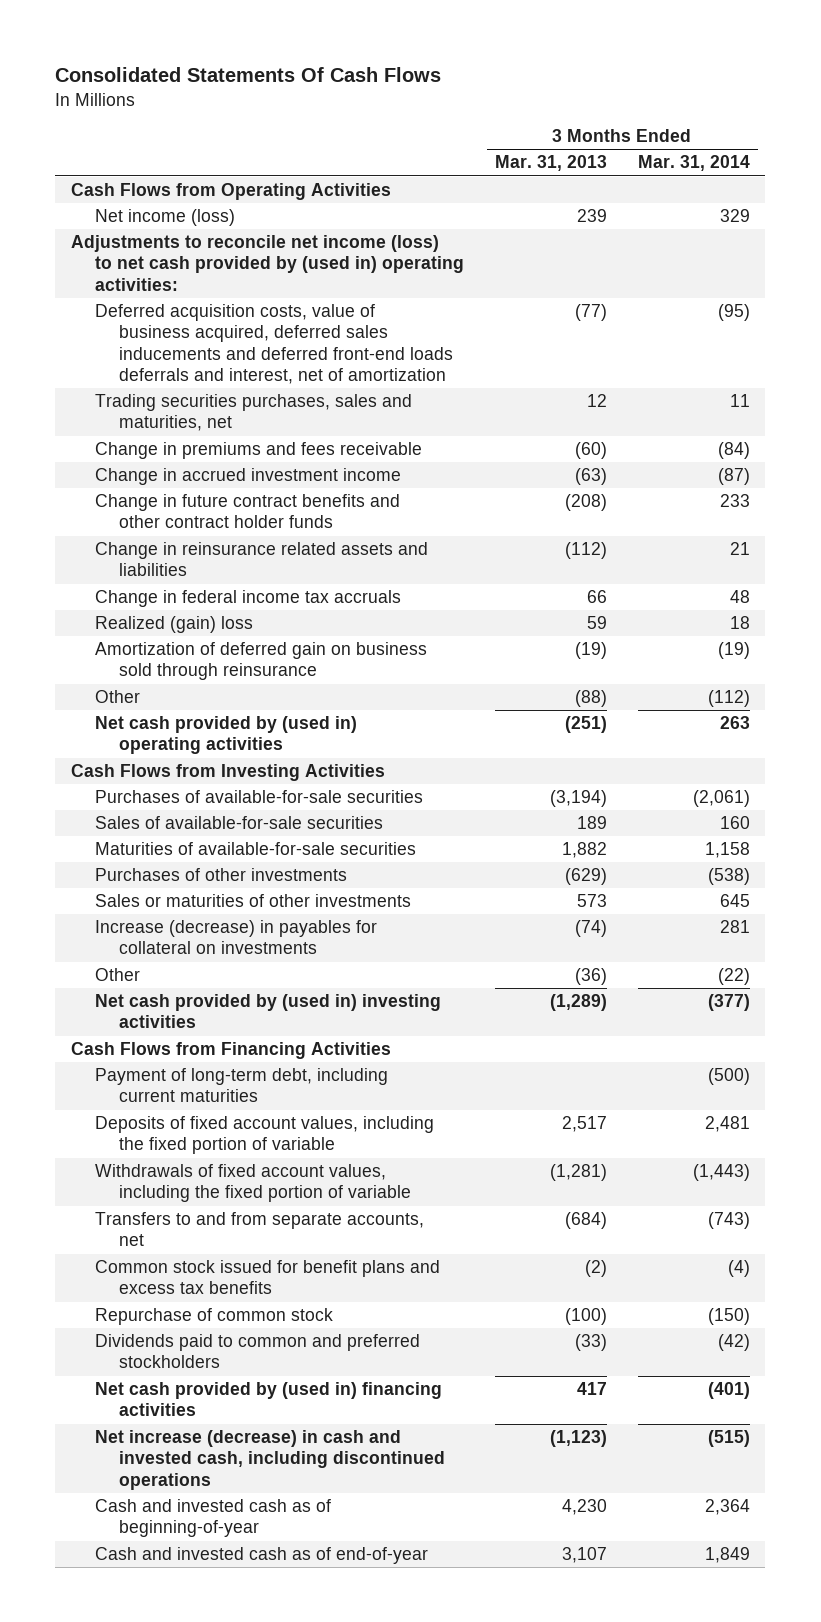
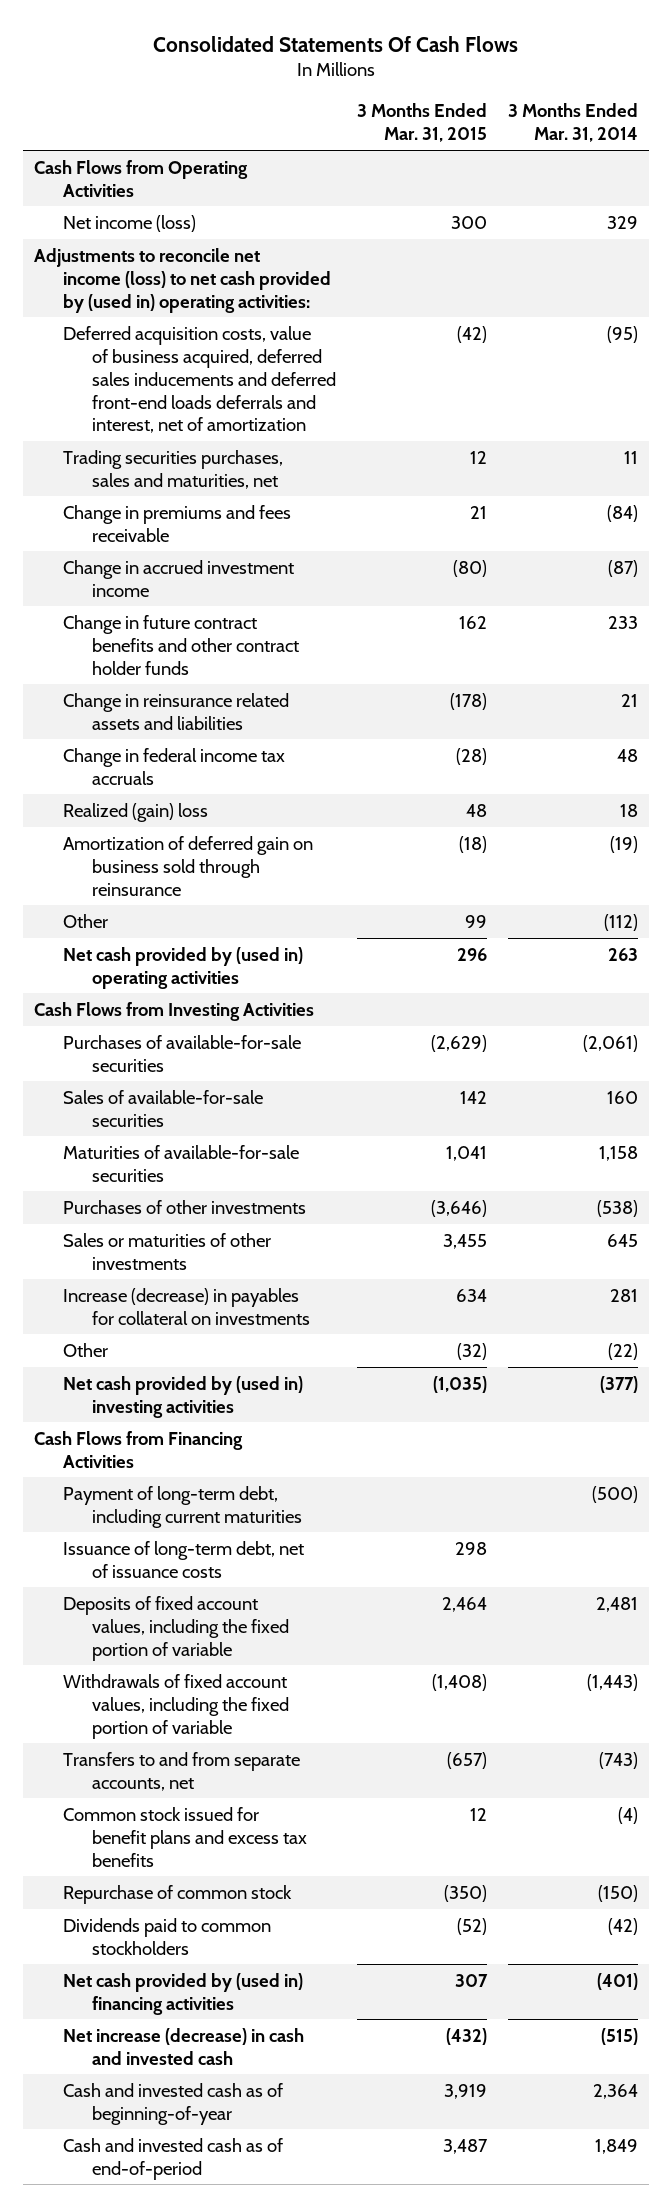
[494,155,607,172] Mar. 31, 2013 -> none
none -> [357,103,488,143] 3 Months Ended Mar. 31, 2015
none -> [62,1540,304,1578] Issuance of long-term debt, net of issuance costs
[94,1334,420,1369] Dividends paid to common and preferred stockholders -> [62,1917,271,1955] Dividends paid to common stockholders
[94,1430,446,1490] Net increase (decrease) in cash and invested cash, including discontinued operations -> [62,2027,304,2065] Net increase (decrease) in cash and invested cash
[94,1547,428,1565] Cash and invested cash as of end-of-year -> [62,2137,283,2180] Cash and invested cash as of end-of-period

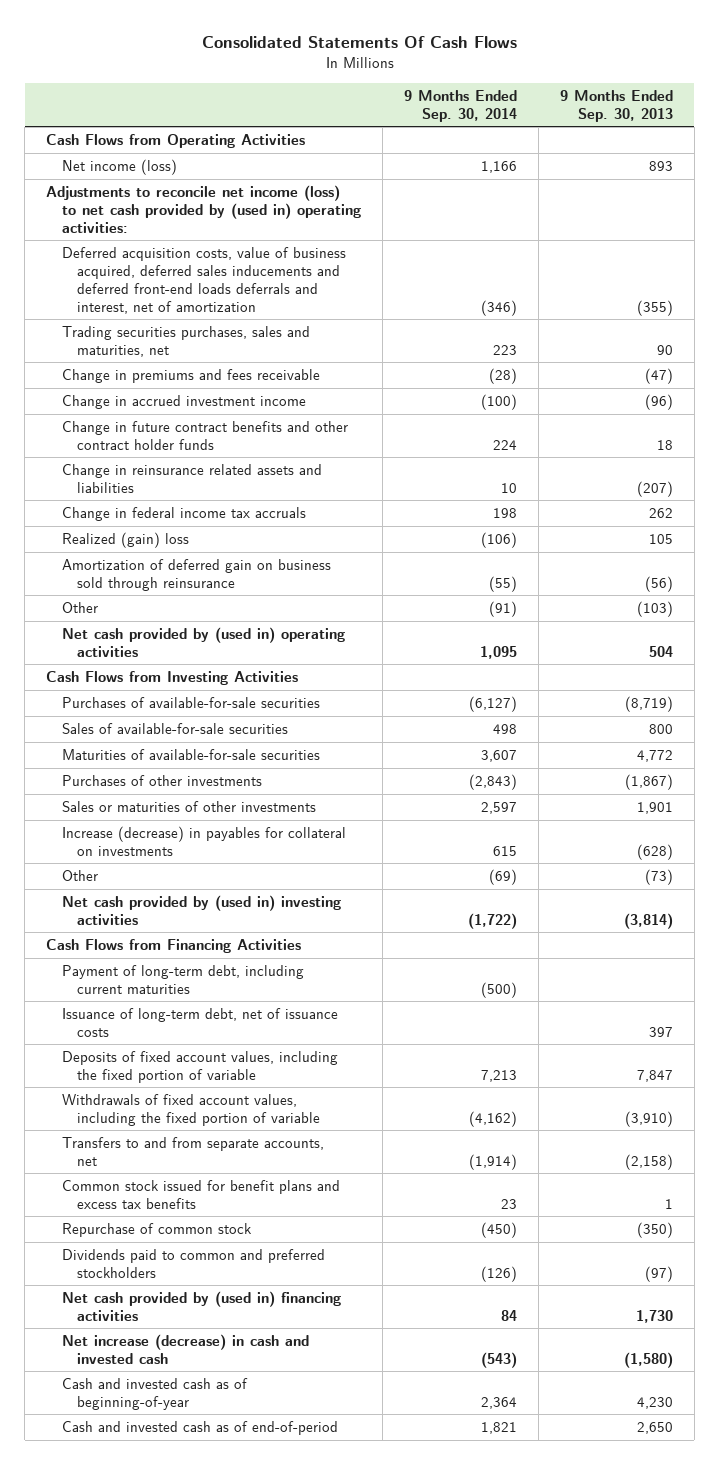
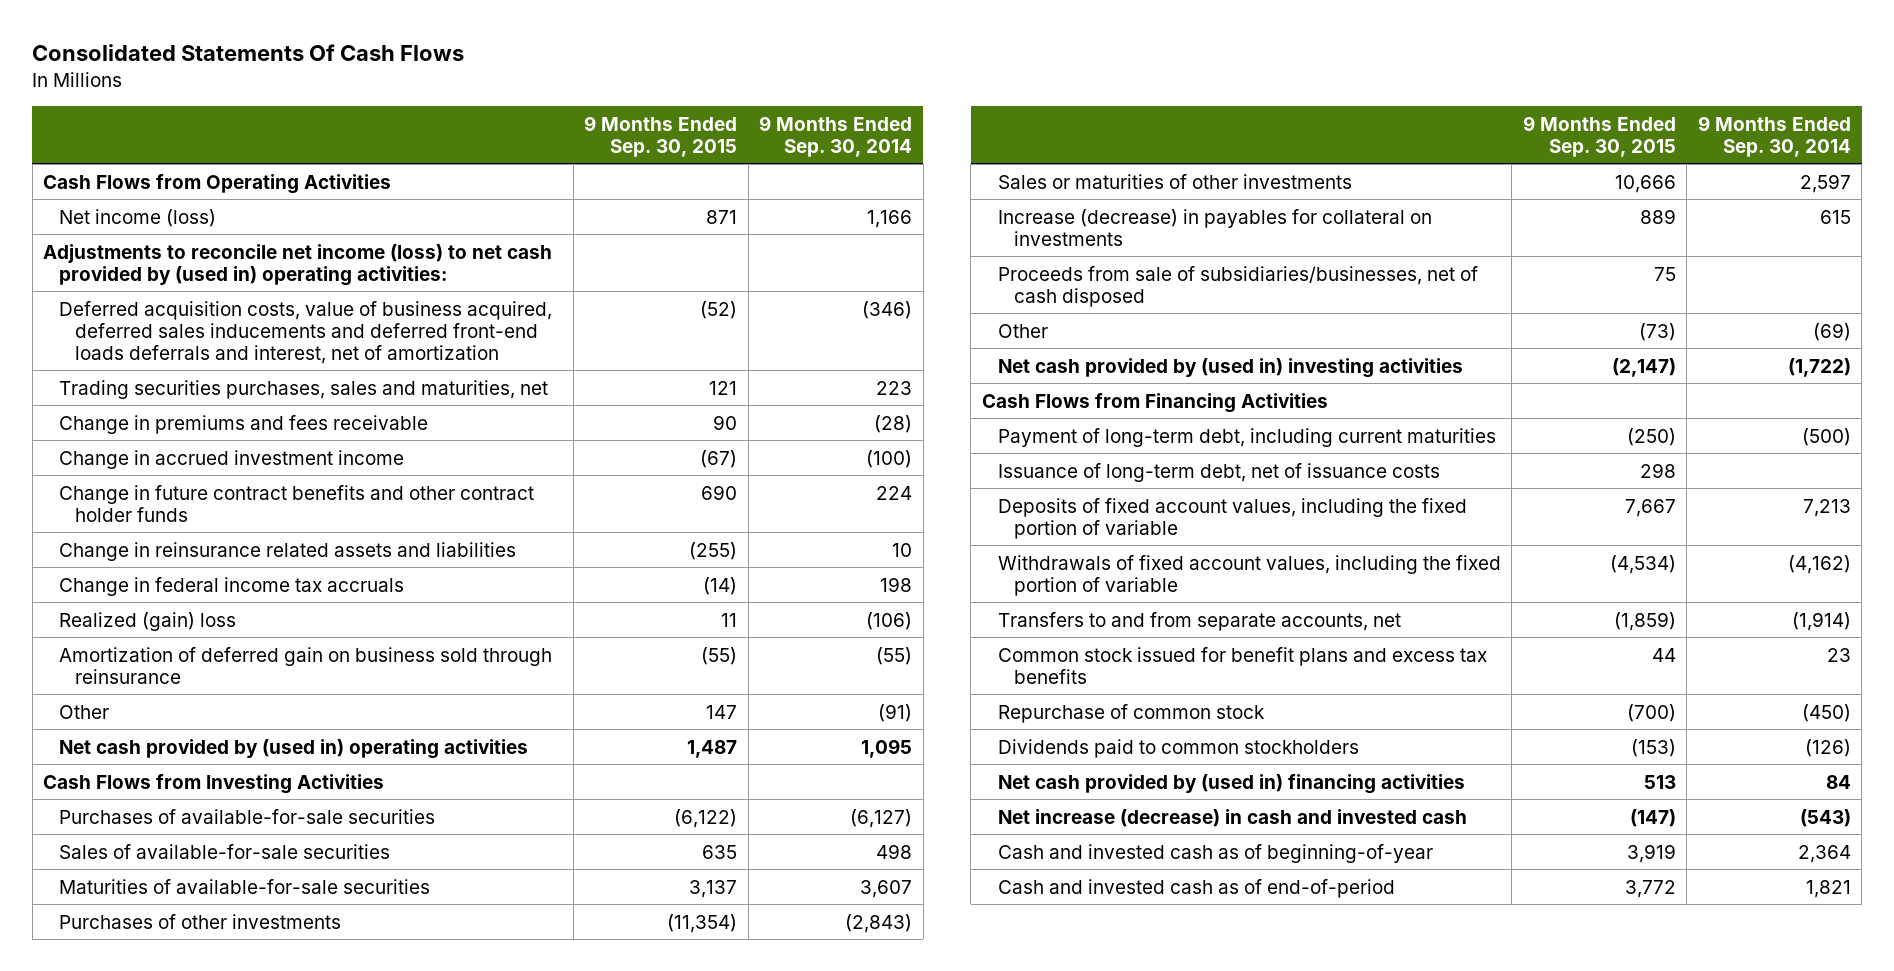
[559,89,673,122] 9 Months Ended Sep. 30, 2013 -> none
none -> [584,115,738,157] 9 Months Ended Sep. 30, 2015
none -> [997,265,1478,307] Proceeds from sale of subsidiaries/businesses, net of cash disposed
[61,1249,325,1278] Dividends paid to common and preferred stockholders -> [997,738,1359,758] Dividends paid to common stockholders

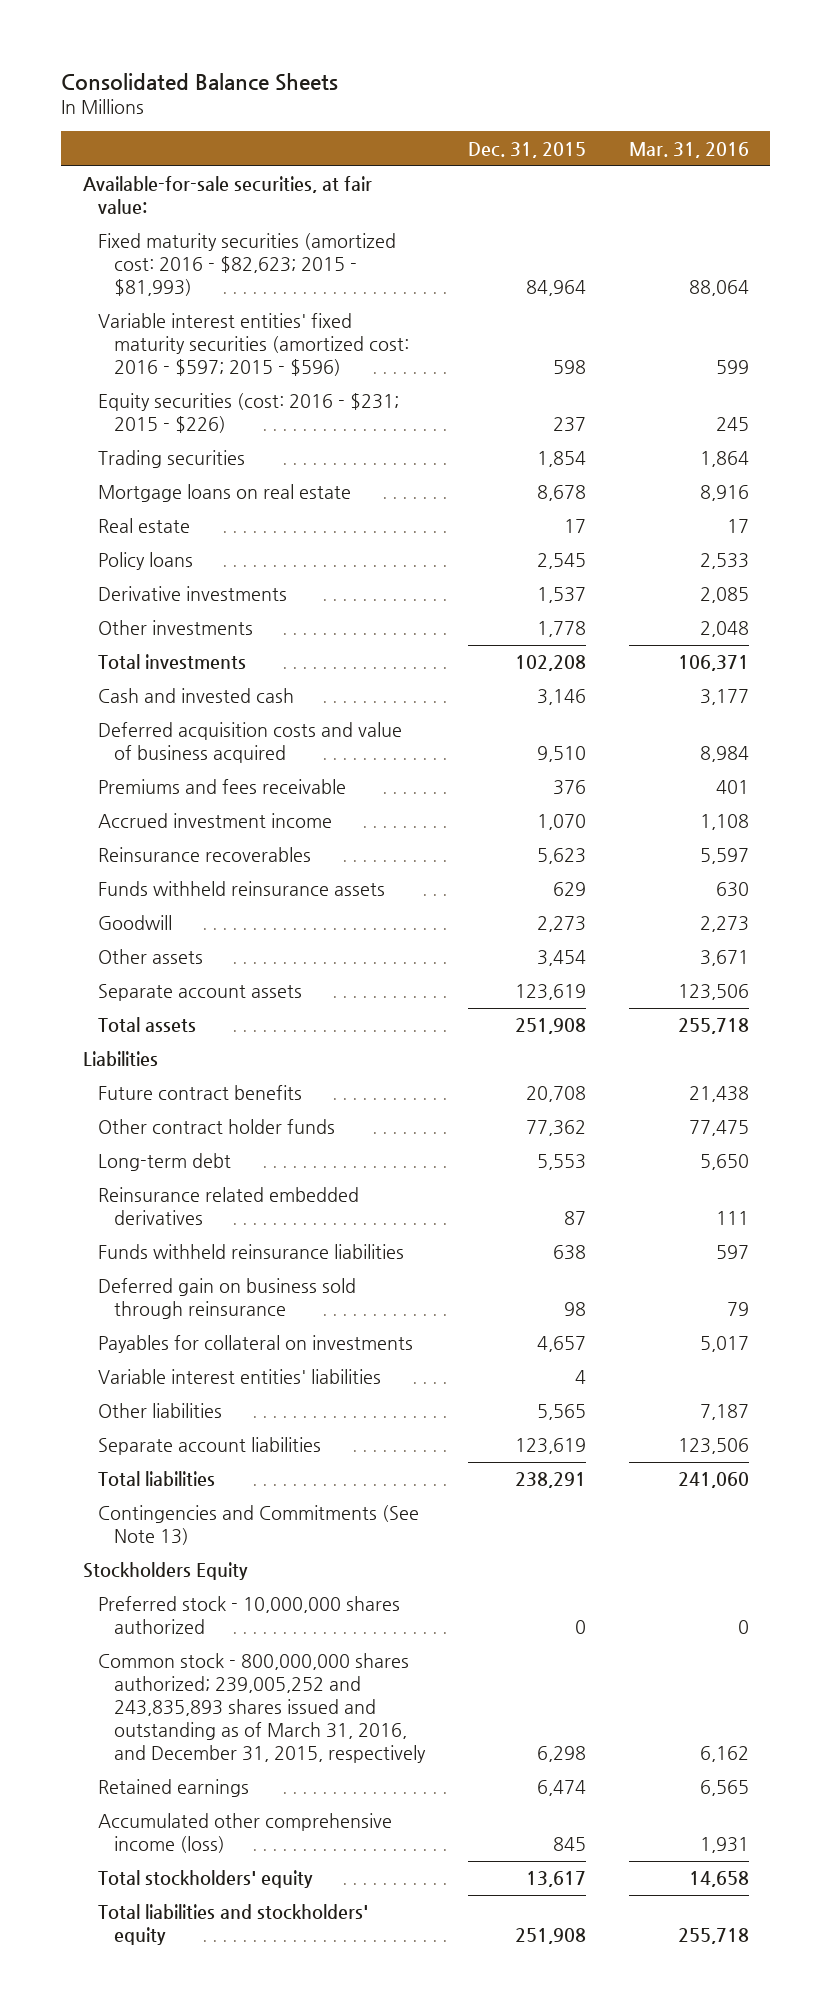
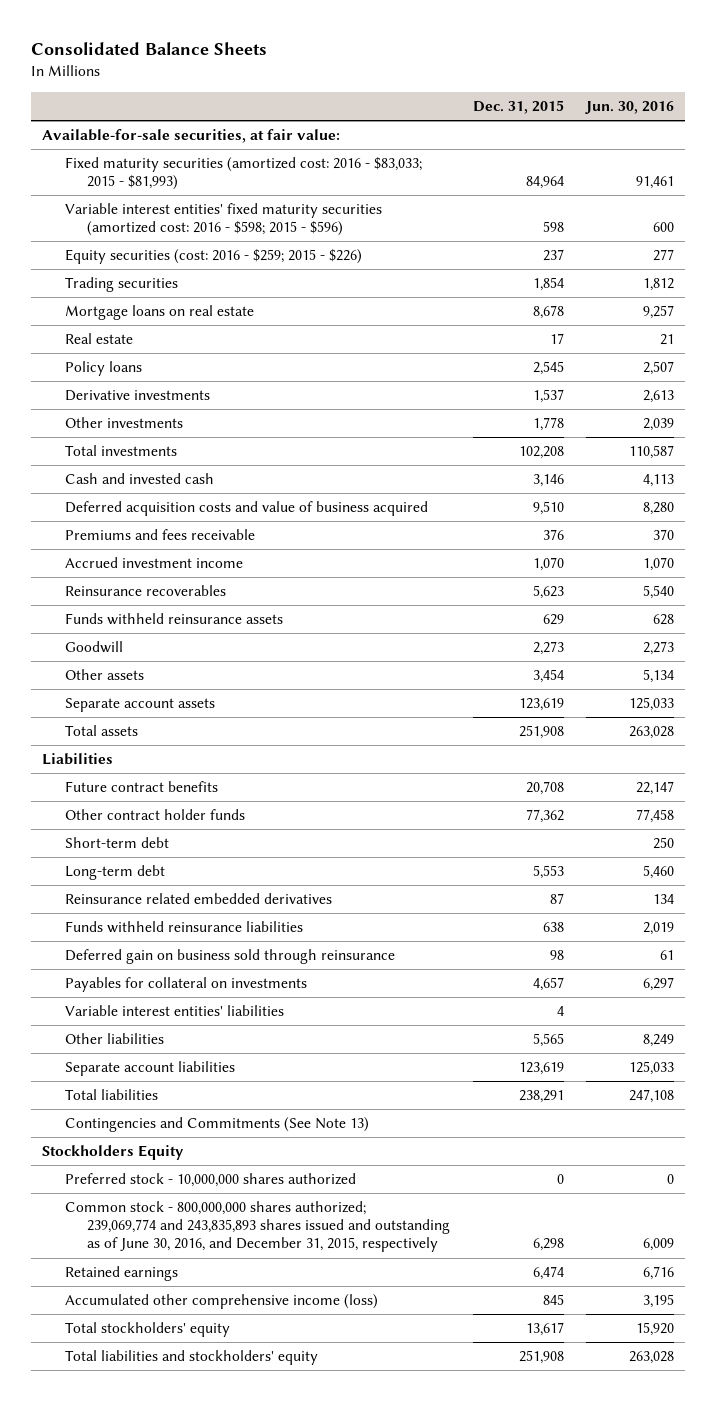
[628,141,749,158] Mar. 31, 2016 -> none
none -> [585,100,675,114] Jun. 30, 2016
[98,233,397,297] Fixed maturity securities (amortized cost: 2016 - $82,623; 2015 - $81,993) -> [64,157,422,191] Fixed maturity securities (amortized cost: 2016 - $83,033; 2015 - $81,993)
[98,313,410,377] Variable interest entities' fixed maturity securities (amortized cost: 2016 - $597; 2015 - $596) -> [64,203,382,237] Variable interest entities' fixed maturity securities (amortized cost: 2016 - $598; 2015 - $596)
[98,393,400,434] Equity securities (cost: 2016 - $231; 2015 - $226) -> [64,249,362,265] Equity securities (cost: 2016 - $259; 2015 - $226)
none -> [64,837,169,849] Short-term debt
[98,1653,427,1764] Common stock - 800,000,000 shares authorized; 239,005,252 and 243,835,893 shares issued and outstanding as of March 31, 2016, and December 31, 2015, respectively -> [64,1201,451,1253] Common stock - 800,000,000 shares authorized; 239,069,774 and 243,835,893 shares issued and outstanding as of June 30, 2016, and December 31, 2015, respectively

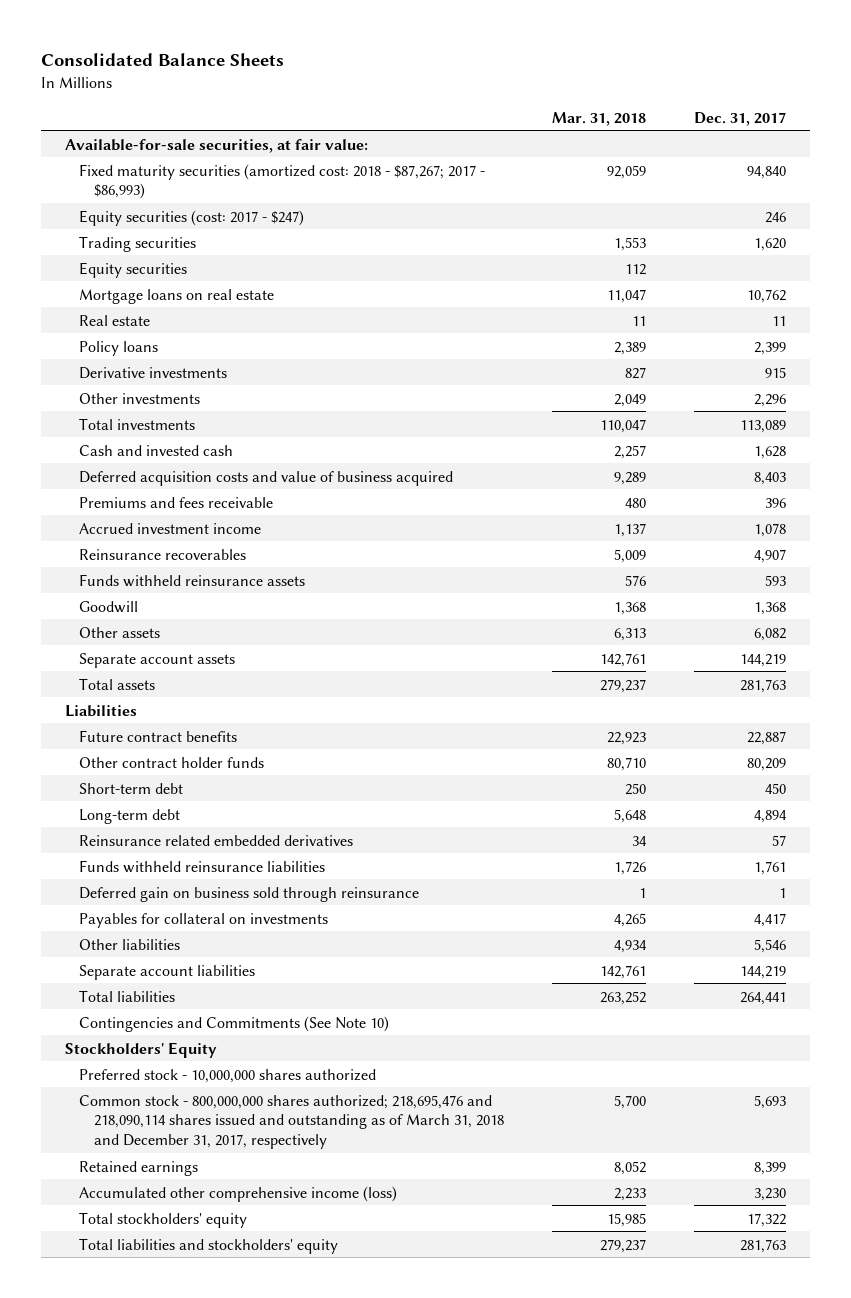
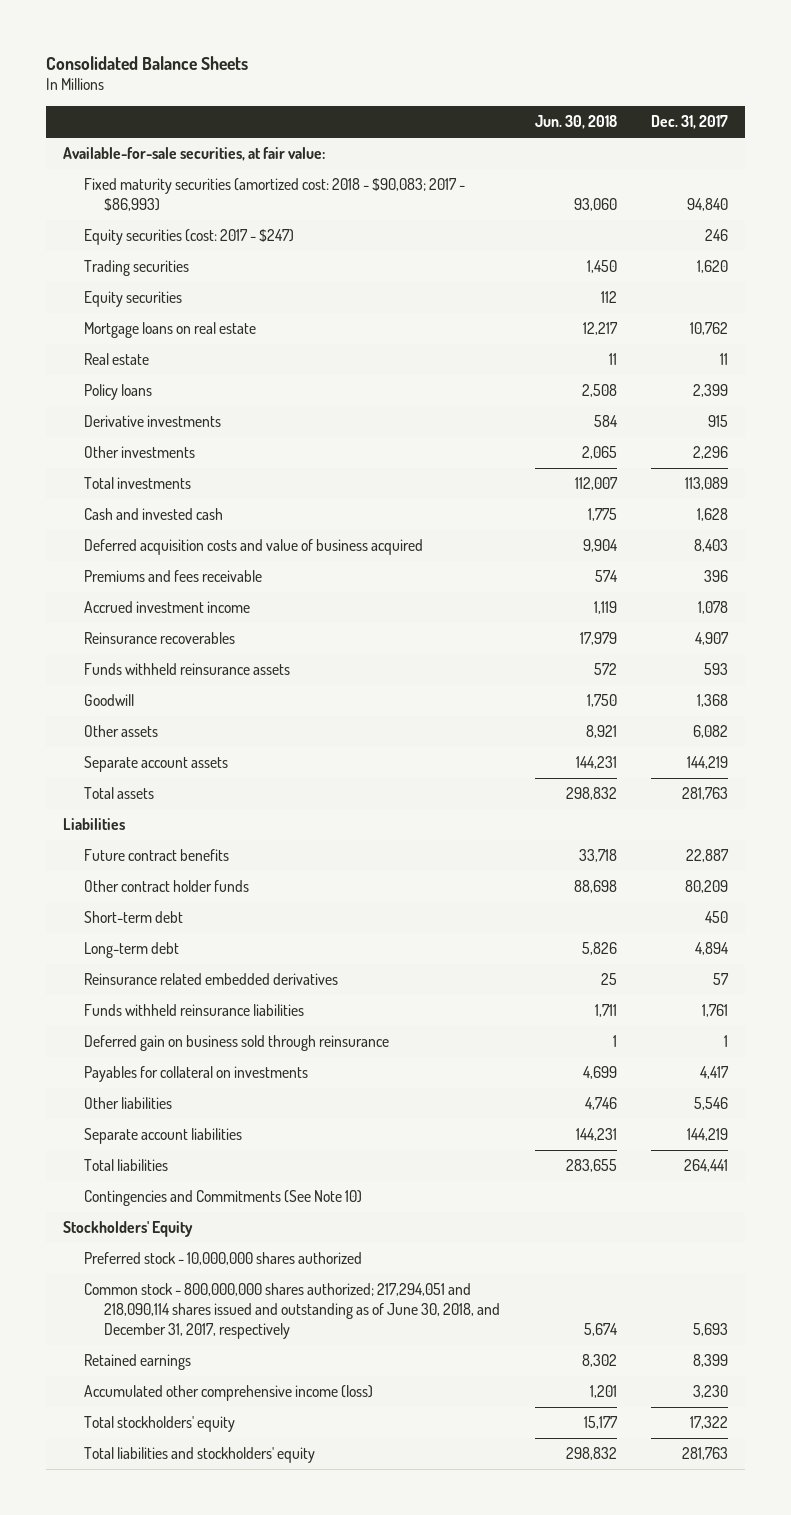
[552,111,647,126] Mar. 31, 2018 -> none
none -> [534,115,617,130] Jun. 30, 2018
[79,163,486,200] Fixed maturity securities (amortized cost: 2018 - $87,267; 2017 - $86,993) -> [83,178,465,212] Fixed maturity securities (amortized cost: 2018 - $90,083; 2017 - $86,993)
[79,1094,505,1149] Common stock - 800,000,000 shares authorized; 218,695,476 and 218,090,114 shares issued and outstanding as of March 31, 2018 and December 31, 2017, respectively -> [83,1283,501,1339] Common stock - 800,000,000 shares authorized; 217,294,051 and 218,090,114 shares issued and outstanding as of June 30, 2018, and December 31, 2017, respectively

